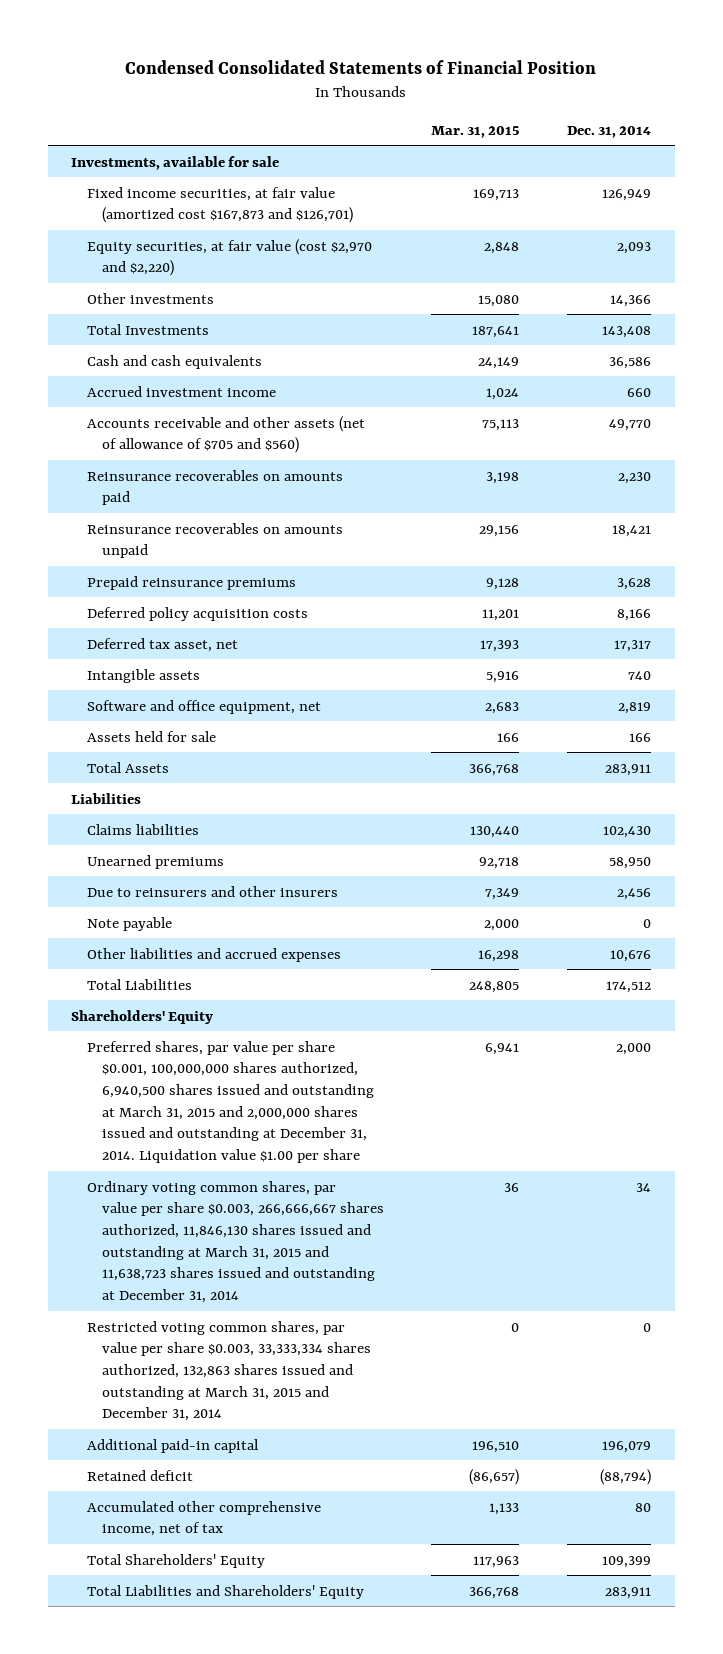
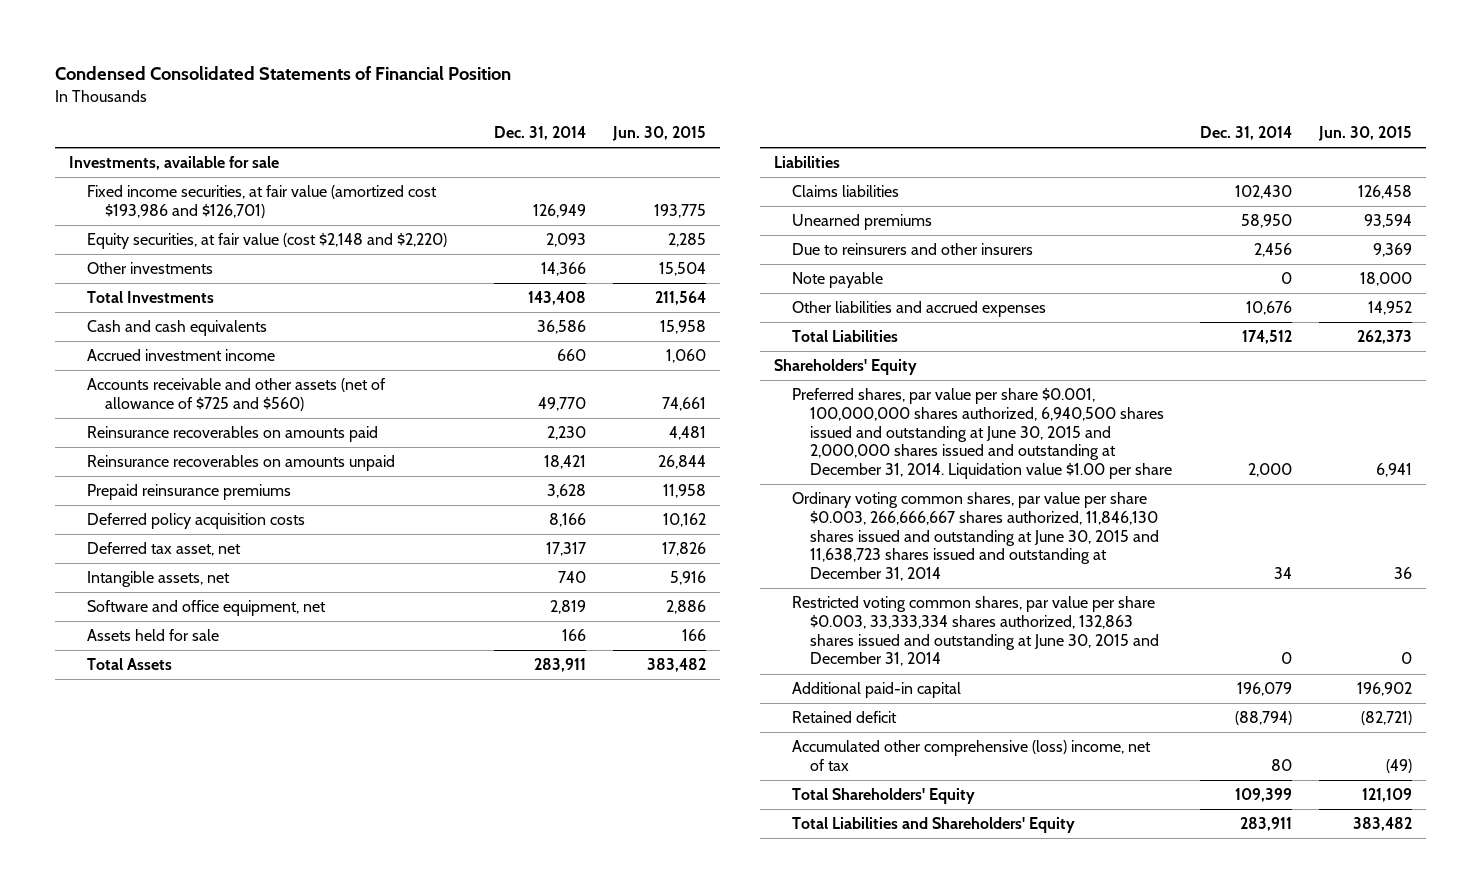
[431,125,520,138] Mar. 31, 2015 -> none
none -> [612,126,707,142] Jun. 30, 2015
[86,186,353,224] Fixed income securities, at fair value (amortized cost $167,873 and $126,701) -> [86,185,437,219] Fixed income securities, at fair value (amortized cost $193,986 and $126,701)
[86,238,372,277] Equity securities, at fair value (cost $2,970 and $2,220) -> [86,233,447,250] Equity securities, at fair value (cost $2,148 and $2,220)
[86,415,365,454] Accounts receivable and other assets (net of allowance of $705 and $560) -> [86,378,386,412] Accounts receivable and other assets (net of allowance of $725 and $560)
[86,668,200,683] Intangible assets -> [86,571,230,588] Intangible assets, net
[86,1040,374,1163] Preferred shares, par value per share $0.001, 100,000,000 shares authorized, 6,940,500 shares issued and outstanding at March 31, 2015 and 2,000,000 shares issued and outstanding at December 31, 2014. Liquidation value $1.00 per share -> [792,388,1173,480] Preferred shares, par value per share $0.001, 100,000,000 shares authorized, 6,940,500 shares issued and outstanding at June 30, 2015 and 2,000,000 shares issued and outstanding at December 31, 2014. Liquidation value $1.00 per share
[86,1180,384,1303] Ordinary voting common shares, par value per share $0.003, 266,666,667 shares authorized, 11,846,130 shares issued and outstanding at March 31, 2015 and 11,638,723 shares issued and outstanding at December 31, 2014 -> [792,492,1160,582] Ordinary voting common shares, par value per share $0.003, 266,666,667 shares authorized, 11,846,130 shares issued and outstanding at June 30, 2015 and 11,638,723 shares issued and outstanding at December 31, 2014
[86,1320,371,1422] Restricted voting common shares, par value per share $0.003, 33,333,334 shares authorized, 132,863 shares issued and outstanding at March 31, 2015 and December 31, 2014 -> [792,596,1160,667] Restricted voting common shares, par value per share $0.003, 33,333,334 shares authorized, 132,863 shares issued and outstanding at June 30, 2015 and December 31, 2014
[86,1500,321,1537] Accumulated other comprehensive income, net of tax -> [792,740,1152,772] Accumulated other comprehensive (loss) income, net of tax

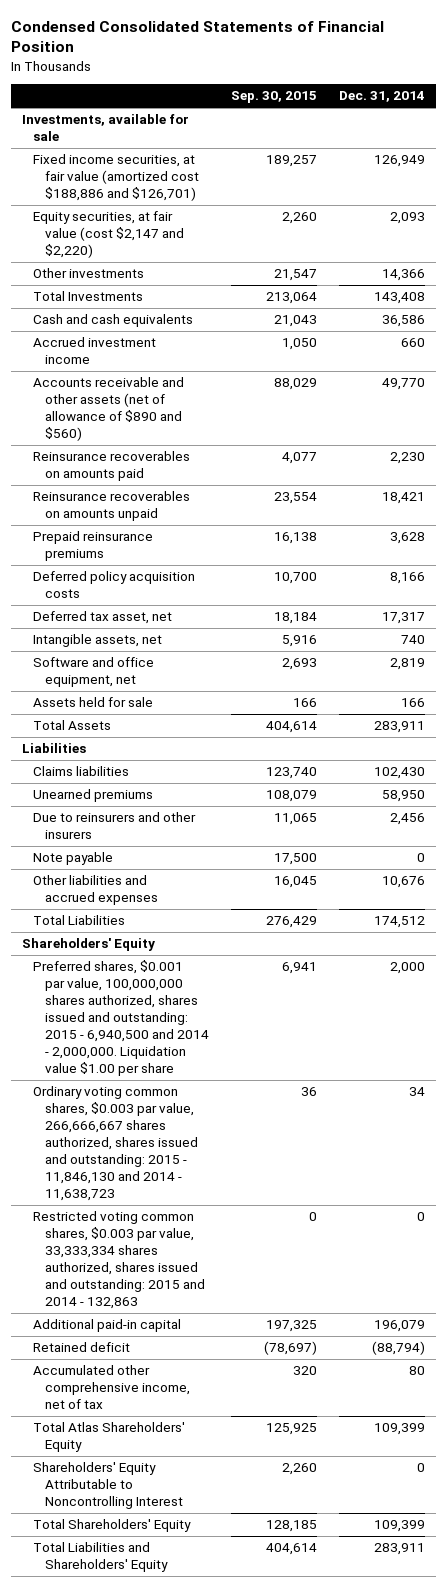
[612,126,707,142] Jun. 30, 2015 -> none
none -> [230,91,317,104] Sep. 30, 2015
[86,185,437,219] Fixed income securities, at fair value (amortized cost $193,986 and $126,701) -> [33,154,199,202] Fixed income securities, at fair value (amortized cost $188,886 and $126,701)
[86,233,447,250] Equity securities, at fair value (cost $2,148 and $2,220) -> [33,211,184,259] Equity securities, at fair value (cost $2,147 and $2,220)
[86,378,386,412] Accounts receivable and other assets (net of allowance of $725 and $560) -> [33,377,185,442] Accounts receivable and other assets (net of allowance of $890 and $560)
[792,388,1173,480] Preferred shares, par value per share $0.001, 100,000,000 shares authorized, 6,940,500 shares issued and outstanding at June 30, 2015 and 2,000,000 shares issued and outstanding at December 31, 2014. Liquidation value $1.00 per share -> [33,960,209,1076] Preferred shares, $0.001 par value, 100,000,000 shares authorized, shares issued and outstanding: 2015 - 6,940,500 and 2014 - 2,000,000. Liquidation value $1.00 per share
[792,492,1160,582] Ordinary voting common shares, par value per share $0.003, 266,666,667 shares authorized, 11,846,130 shares issued and outstanding at June 30, 2015 and 11,638,723 shares issued and outstanding at December 31, 2014 -> [33,1086,198,1201] Ordinary voting common shares, $0.003 par value, 266,666,667 shares authorized, shares issued and outstanding: 2015 - 11,846,130 and 2014 - 11,638,723
[792,596,1160,667] Restricted voting common shares, par value per share $0.003, 33,333,334 shares authorized, 132,863 shares issued and outstanding at June 30, 2015 and December 31, 2014 -> [33,1211,205,1309] Restricted voting common shares, $0.003 par value, 33,333,334 shares authorized, shares issued and outstanding: 2015 and 2014 - 132,863
[792,740,1152,772] Accumulated other comprehensive (loss) income, net of tax -> [33,1365,190,1410] Accumulated other comprehensive income, net of tax
none -> [33,1422,186,1453] Total Atlas Shareholders' Equity
none -> [33,1462,183,1510] Shareholders' Equity Attributable to Noncontrolling Interest

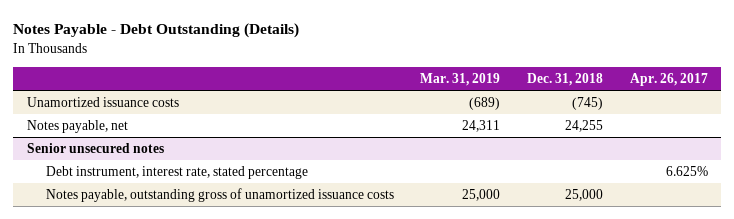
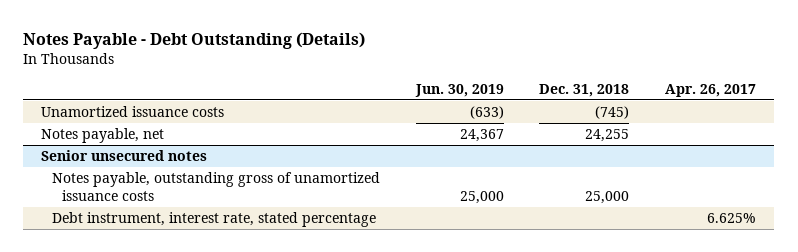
[420,72,501,86] Mar. 31, 2019 -> none
none -> [414,83,504,97] Jun. 30, 2019
[45,166,308,180] Debt instrument, interest rate, stated percentage -> [51,212,376,228] Debt instrument, interest rate, stated percentage

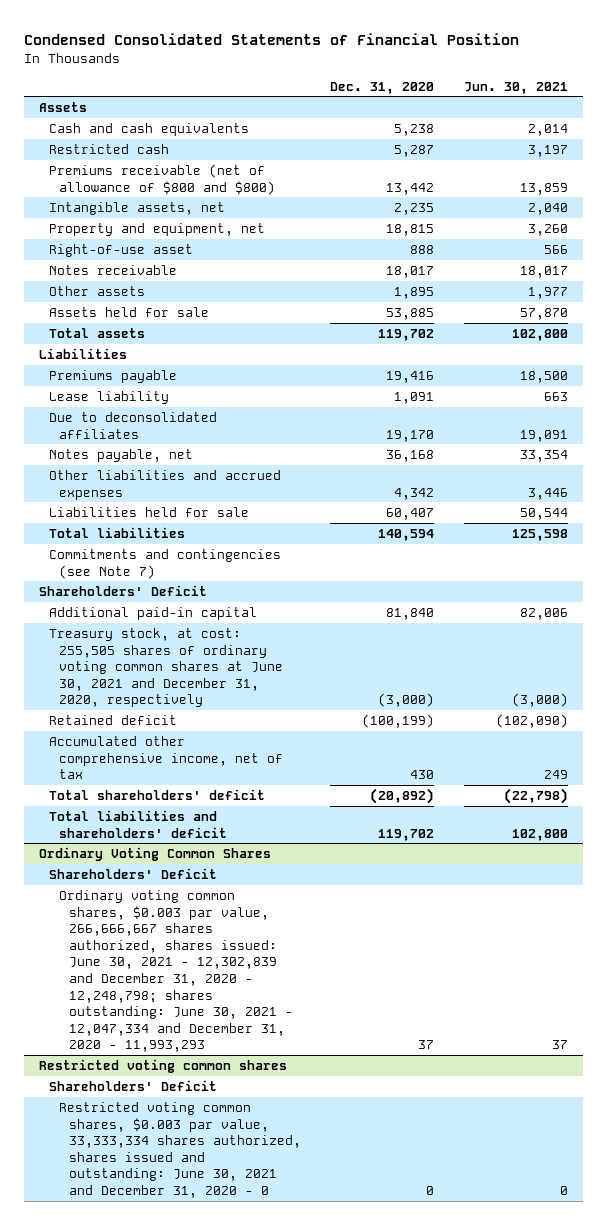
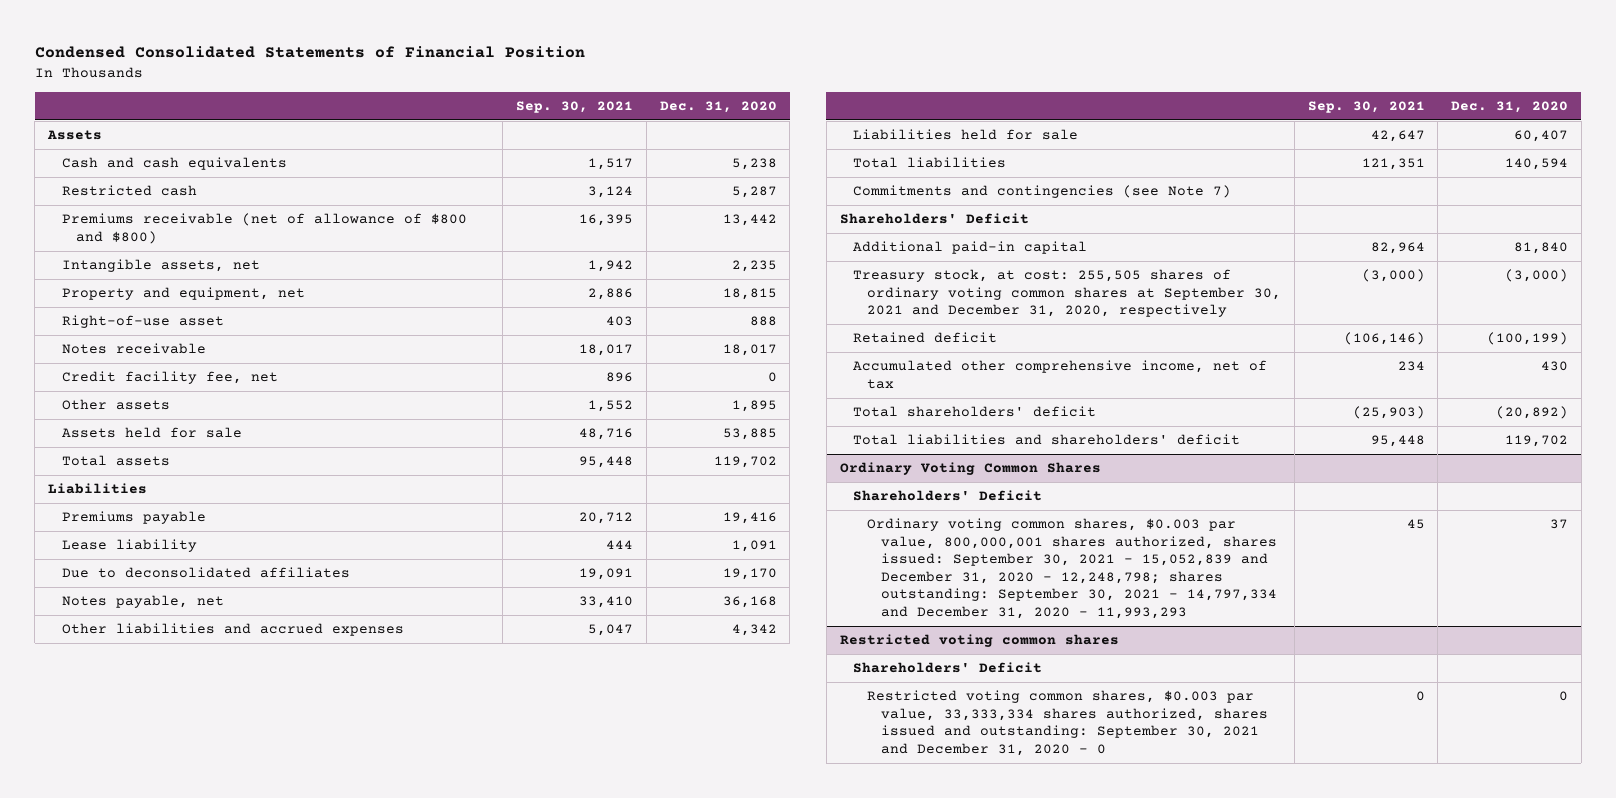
[464,81,569,94] Jun. 30, 2021 -> none
none -> [516,100,634,113] Sep. 30, 2021
none -> [61,371,278,385] Credit facility fee, net
[48,627,283,708] Treasury stock, at cost: 255,505 shares of ordinary voting common shares at June 30, 2021 and December 31, 2020, respectively -> [853,269,1282,318] Treasury stock, at cost: 255,505 shares of ordinary voting common shares at September 30, 2021 and December 31, 2020, respectively
[58,889,293,1053] Ordinary voting common shares, $0.003 par value, 266,666,667 shares authorized, shares issued: June 30, 2021 - 12,302,839 and December 31, 2020 - 12,248,798; shares outstanding: June 30, 2021 - 12,047,334 and December 31, 2020 - 11,993,293 -> [867,518,1278,619] Ordinary voting common shares, $0.003 par value, 800,000,001 shares authorized, shares issued: September 30, 2021 - 15,052,839 and December 31, 2020 - 12,248,798; shares outstanding: September 30, 2021 - 14,797,334 and December 31, 2020 - 11,993,293
[58,1101,301,1198] Restricted voting common shares, $0.003 par value, 33,333,334 shares authorized, shares issued and outstanding: June 30, 2021 and December 31, 2020 - 0 -> [867,690,1269,756] Restricted voting common shares, $0.003 par value, 33,333,334 shares authorized, shares issued and outstanding: September 30, 2021 and December 31, 2020 - 0

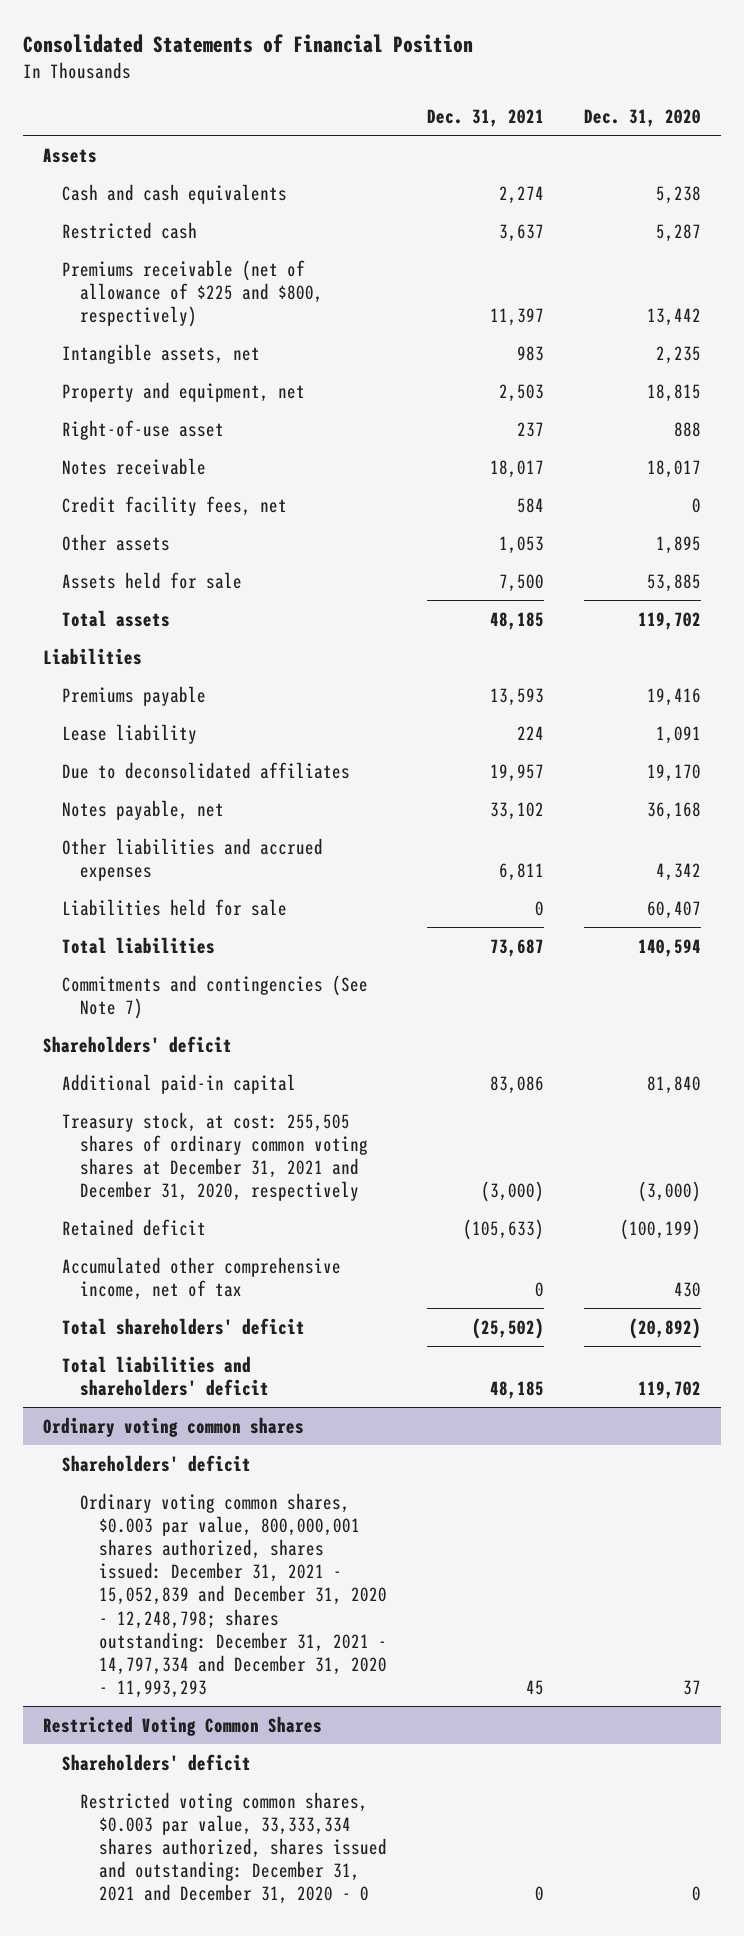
[34,46,585,59] Condensed Consolidated Statements of Financial Position -> [22,34,473,54] Consolidated Statements of Financial Position
[516,100,634,113] Sep. 30, 2021 -> none
none -> [427,108,545,127] Dec. 31, 2021
[61,213,467,244] Premiums receivable (net of allowance of $800 and $800) -> [61,259,324,327] Premiums receivable (net of allowance of $225 and $800, respectively)
[61,371,278,385] Credit facility fee, net -> [61,495,287,516] Credit facility fees, net
[853,185,1232,199] Commitments and contingencies (see Note 7) -> [61,974,368,1019] Commitments and contingencies (See Note 7)
[839,213,1029,225] Shareholders' Deficit -> [42,1035,232,1053] Shareholders' deficit
[853,269,1282,318] Treasury stock, at cost: 255,505 shares of ordinary voting common shares at September 30, 2021 and December 31, 2020, respectively -> [61,1111,369,1202] Treasury stock, at cost: 255,505 shares of ordinary common voting shares at December 31, 2021 and December 31, 2020, respectively
[839,462,1101,476] Ordinary Voting Common Shares -> [42,1416,304,1437] Ordinary voting common shares
[853,490,1043,502] Shareholders' Deficit -> [61,1454,251,1472] Shareholders' deficit
[867,518,1278,619] Ordinary voting common shares, $0.003 par value, 800,000,001 shares authorized, shares issued: September 30, 2021 - 15,052,839 and December 31, 2020 - 12,248,798; shares outstanding: September 30, 2021 - 14,797,334 and December 31, 2020 - 11,993,293 -> [80,1492,388,1699] Ordinary voting common shares, $0.003 par value, 800,000,001 shares authorized, shares issued: December 31, 2021 - 15,052,839 and December 31, 2020 - 12,248,798; shares outstanding: December 31, 2021 - 14,797,334 and December 31, 2020 - 11,993,293
[839,634,1119,648] Restricted voting common shares -> [42,1715,322,1736] Restricted Voting Common Shares
[853,662,1043,674] Shareholders' Deficit -> [61,1753,251,1771] Shareholders' deficit
[867,690,1269,756] Restricted voting common shares, $0.003 par value, 33,333,334 shares authorized, shares issued and outstanding: September 30, 2021 and December 31, 2020 - 0 -> [80,1791,388,1905] Restricted voting common shares, $0.003 par value, 33,333,334 shares authorized, shares issued and outstanding: December 31, 2021 and December 31, 2020 - 0

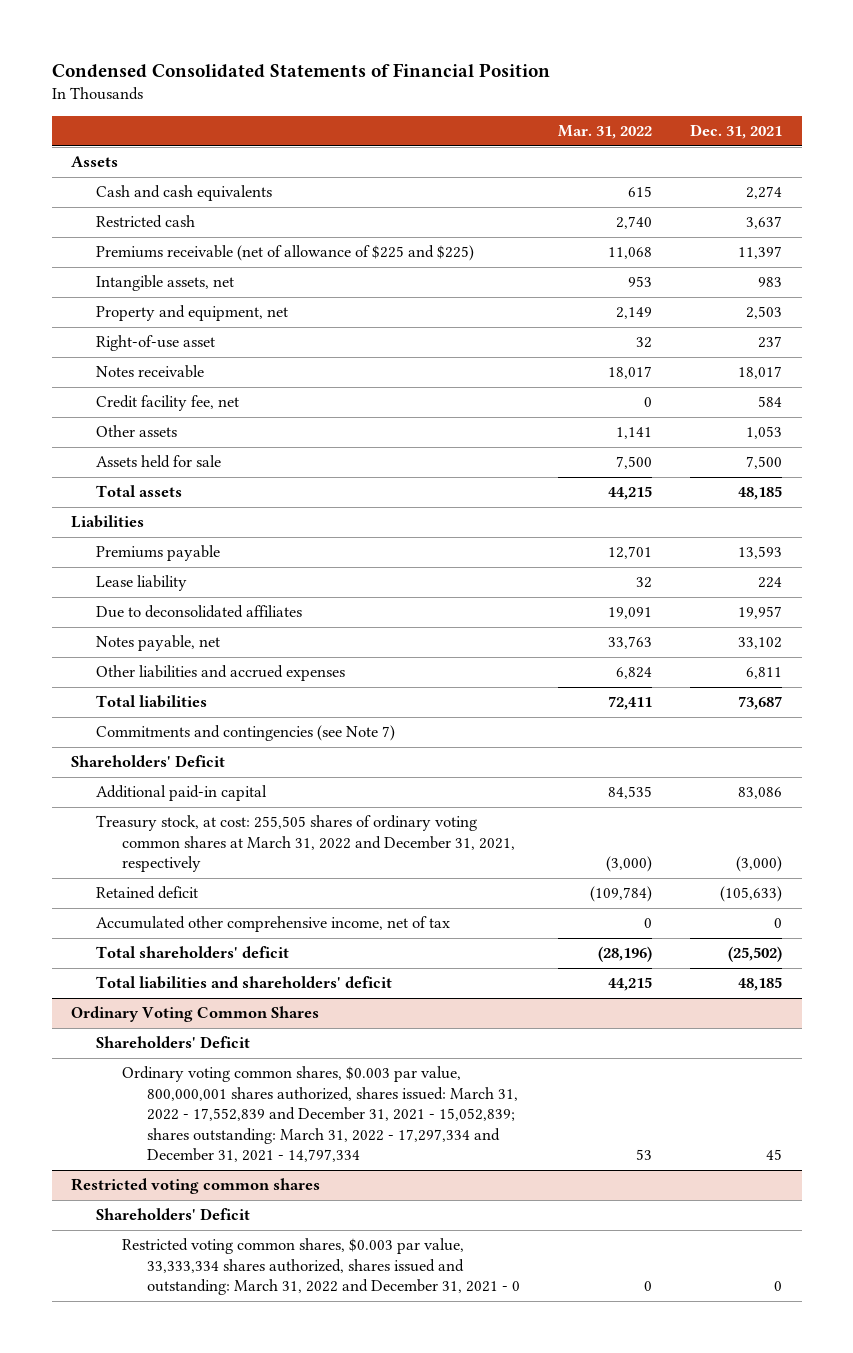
[22,34,473,54] Consolidated Statements of Financial Position -> [51,63,550,79] Condensed Consolidated Statements of Financial Position
[584,108,702,127] Dec. 31, 2020 -> none
none -> [558,124,653,139] Mar. 31, 2022
[61,259,324,327] Premiums receivable (net of allowance of $225 and $800, respectively) -> [96,245,475,262] Premiums receivable (net of allowance of $225 and $225)
[61,495,287,516] Credit facility fees, net -> [96,395,240,412] Credit facility fee, net
[61,898,287,916] Liabilities held for sale -> none
[61,974,368,1019] Commitments and contingencies (See Note 7) -> [96,725,396,742] Commitments and contingencies (see Note 7)
[42,1035,232,1053] Shareholders' deficit -> [70,755,225,768] Shareholders' Deficit
[61,1111,369,1202] Treasury stock, at cost: 255,505 shares of ordinary common voting shares at December 31, 2021 and December 31, 2020, respectively -> [96,815,515,873] Treasury stock, at cost: 255,505 shares of ordinary voting common shares at March 31, 2022 and December 31, 2021, respectively
[42,1416,304,1437] Ordinary voting common shares -> [70,1006,319,1023] Ordinary Voting Common Shares
[61,1454,251,1472] Shareholders' deficit -> [96,1036,251,1049] Shareholders' Deficit
[80,1492,388,1699] Ordinary voting common shares, $0.003 par value, 800,000,001 shares authorized, shares issued: December 31, 2021 - 15,052,839 and December 31, 2020 - 12,248,798; shares outstanding: December 31, 2021 - 14,797,334 and December 31, 2020 - 11,993,293 -> [121,1066,519,1163] Ordinary voting common shares, $0.003 par value, 800,000,001 shares authorized, shares issued: March 31, 2022 - 17,552,839 and December 31, 2021 - 15,052,839; shares outstanding: March 31, 2022 - 17,297,334 and December 31, 2021 - 14,797,334
[42,1715,322,1736] Restricted Voting Common Shares -> [70,1178,320,1195] Restricted voting common shares
[61,1753,251,1771] Shareholders' deficit -> [96,1208,251,1221] Shareholders' Deficit
[80,1791,388,1905] Restricted voting common shares, $0.003 par value, 33,333,334 shares authorized, shares issued and outstanding: December 31, 2021 and December 31, 2020 - 0 -> [121,1238,521,1296] Restricted voting common shares, $0.003 par value, 33,333,334 shares authorized, shares issued and outstanding: March 31, 2022 and December 31, 2021 - 0

